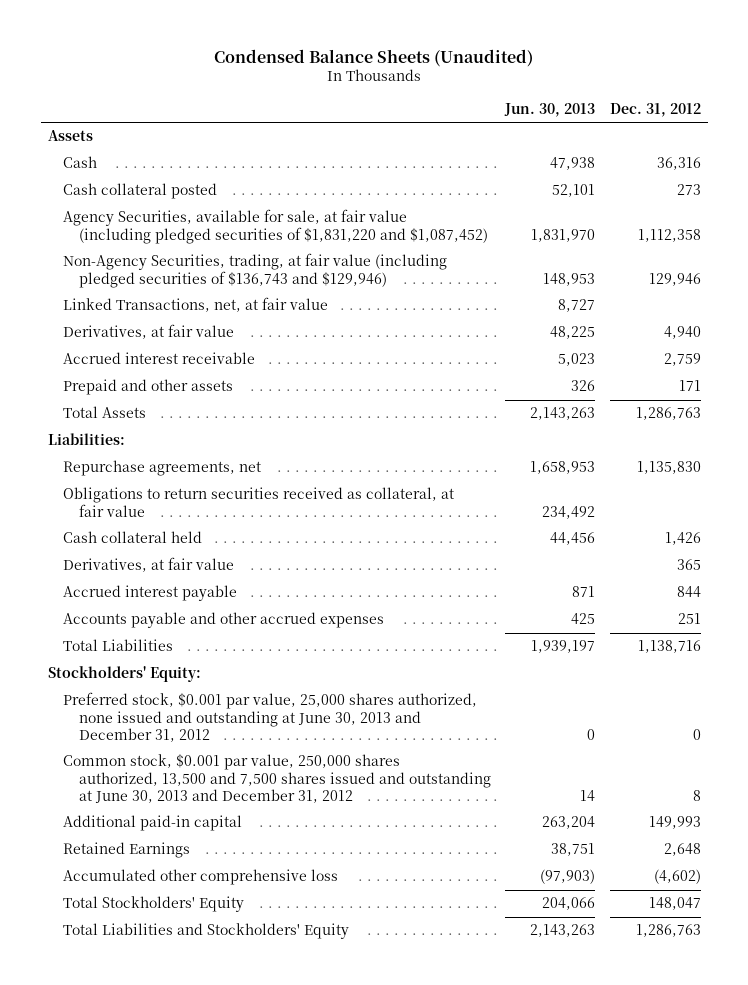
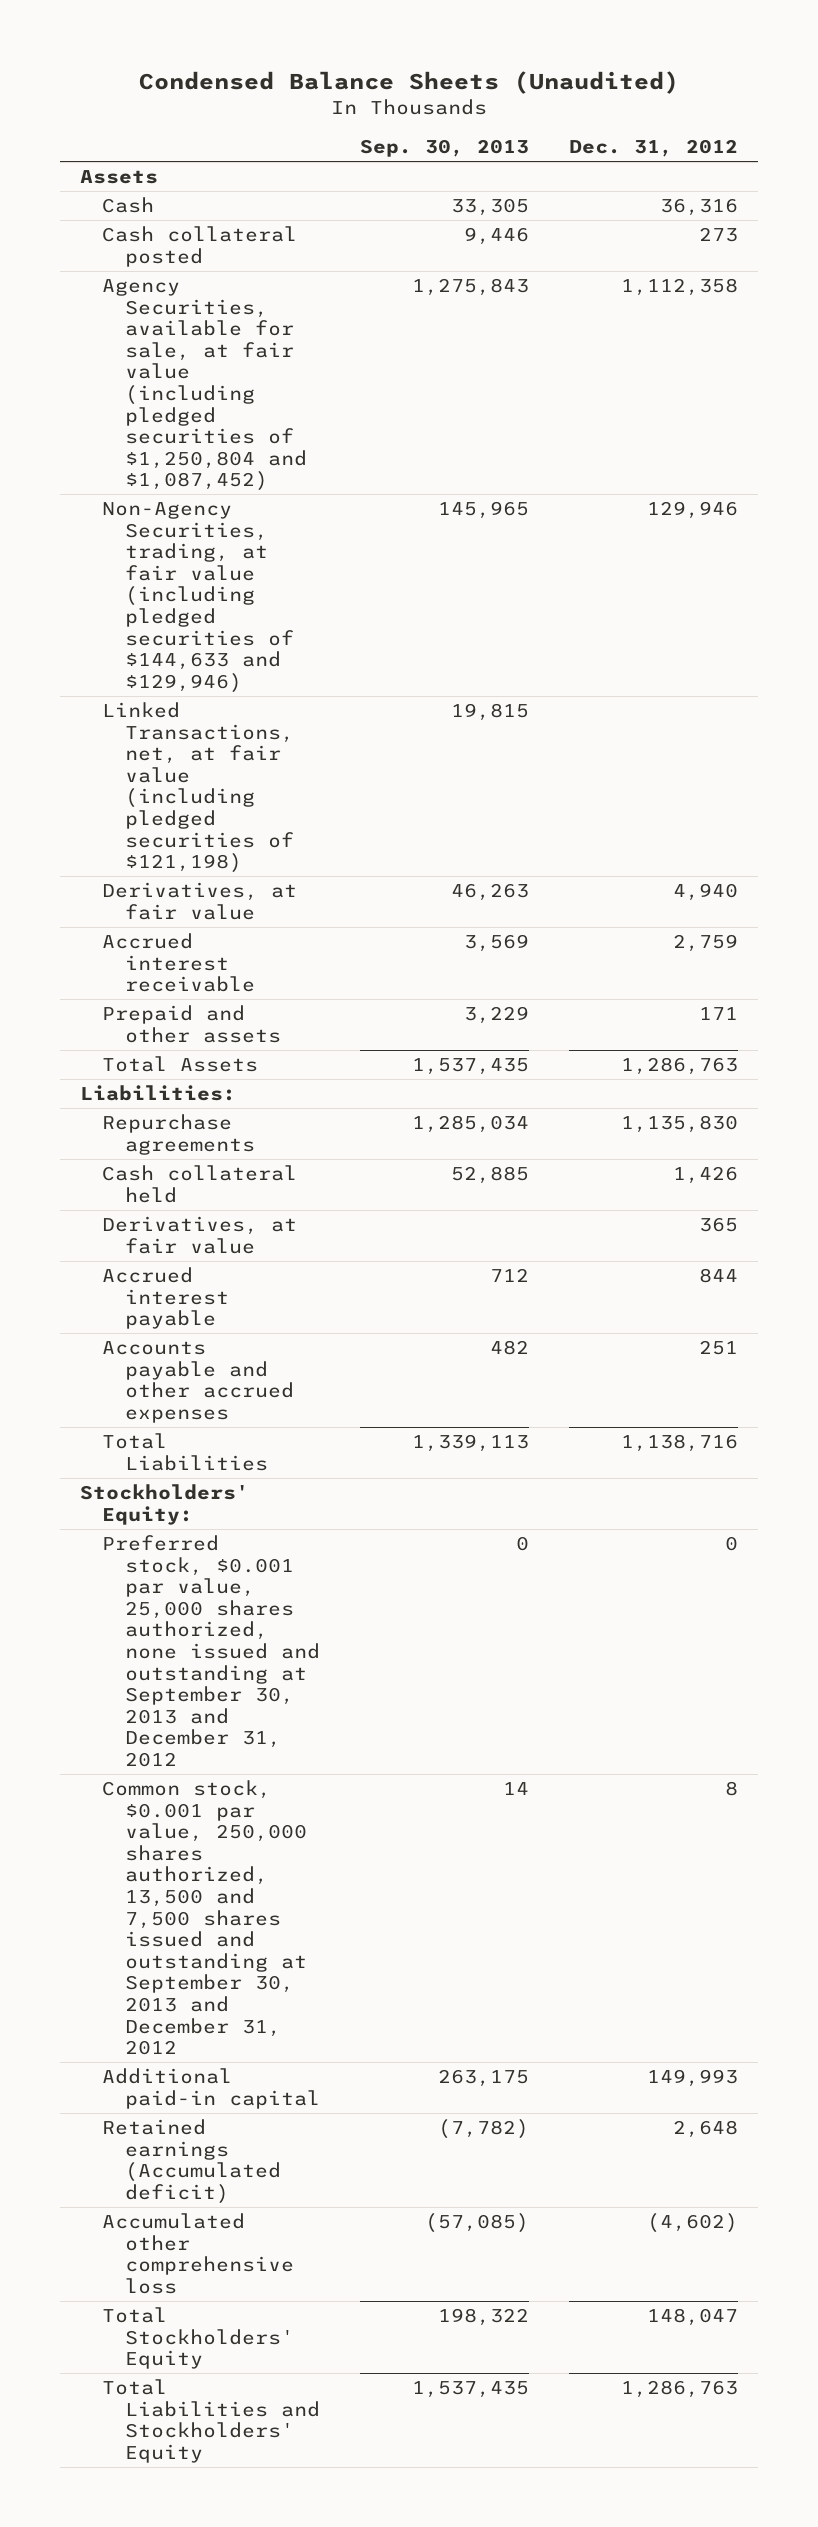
[504,102,596,117] Jun. 30, 2013 -> none
none -> [359,139,529,158] Sep. 30, 2013
[63,209,489,244] Agency Securities, available for sale, at fair value (including pledged securities of $1,831,220 and $1,087,452) -> [102,278,307,492] Agency Securities, available for sale, at fair value (including pledged securities of $1,250,804 and $1,087,452)
[63,253,448,288] Non-Agency Securities, trading, at fair value (including pledged securities of $136,743 and $129,946) -> [102,501,294,693] Non-Agency Securities, trading, at fair value (including pledged securities of $144,633 and $129,946)
[63,297,329,313] Linked Transactions, net, at fair value -> [102,701,294,874] Linked Transactions, net, at fair value (including pledged securities of $121,198)
[63,487,455,517] Obligations to return securities received as collateral, at fair value -> none
[63,460,262,477] Repurchase agreements, net -> [102,1113,255,1155] Repurchase agreements
[63,692,478,742] Preferred stock, $0.001 par value, 25,000 shares authorized, none issued and outstanding at June 30, 2013 and December 31, 2012 -> [102,1534,320,1767] Preferred stock, $0.001 par value, 25,000 shares authorized, none issued and outstanding at September 30, 2013 and December 31, 2012
[63,754,492,803] Common stock, $0.001 par value, 250,000 shares authorized, 13,500 and 7,500 shares issued and outstanding at June 30, 2013 and December 31, 2012 -> [102,1779,307,2056] Common stock, $0.001 par value, 250,000 shares authorized, 13,500 and 7,500 shares issued and outstanding at September 30, 2013 and December 31, 2012
[63,842,191,859] Retained Earnings -> [102,2118,281,2204] Retained earnings (Accumulated deficit)

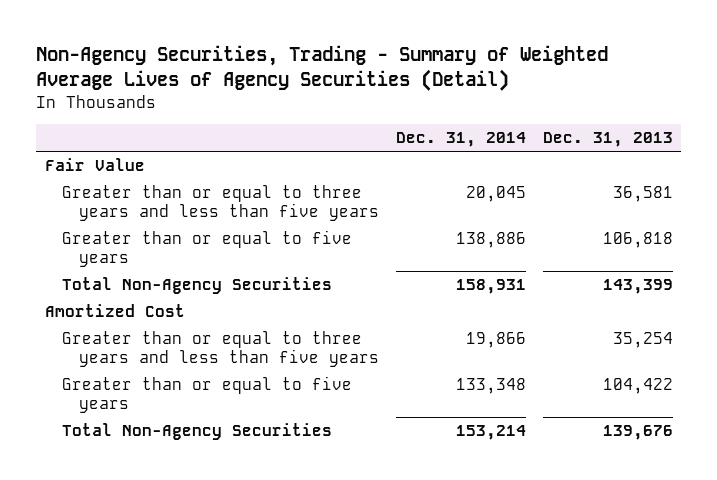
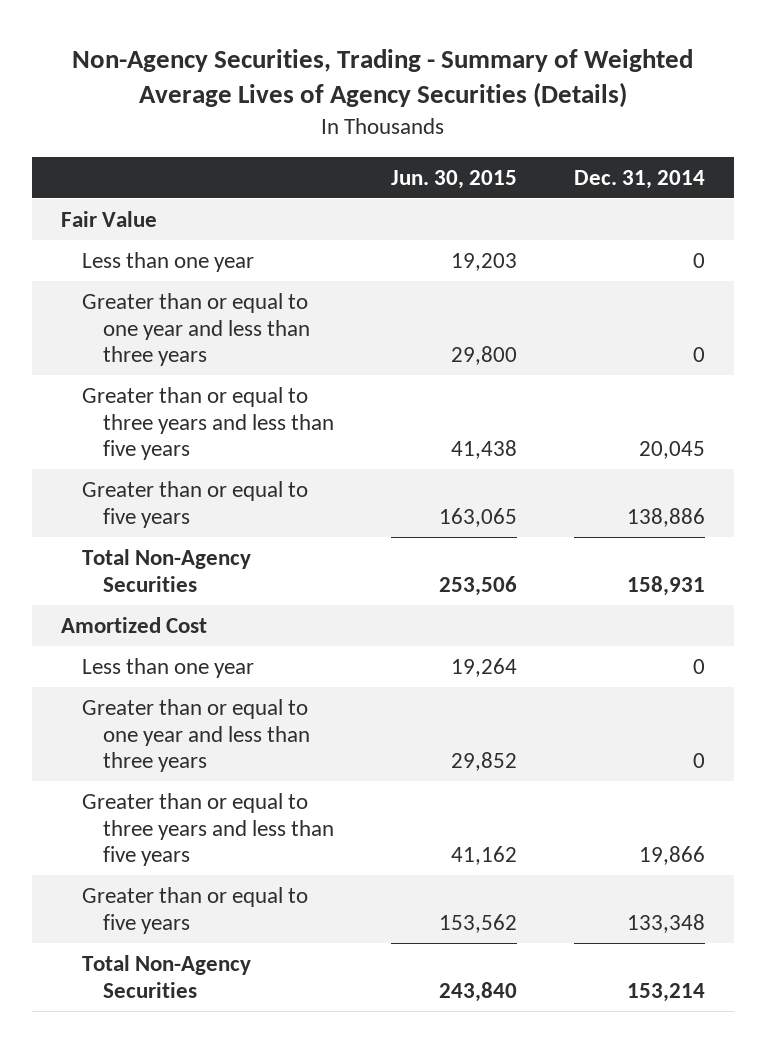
[36,45,609,92] Non-Agency Securities, Trading - Summary of Weighted Average Lives of Agency Securities (Detail) -> [71,48,693,109] Non-Agency Securities, Trading - Summary of Weighted Average Lives of Agency Securities (Details)
[542,132,673,148] Dec. 31, 2013 -> none
none -> [391,169,518,189] Jun. 30, 2015
none -> [81,251,254,272] Less than one year
none -> [81,292,311,367] Greater than or equal to one year and less than three years
none -> [81,657,254,678] Less than one year
none -> [81,698,311,773] Greater than or equal to one year and less than three years

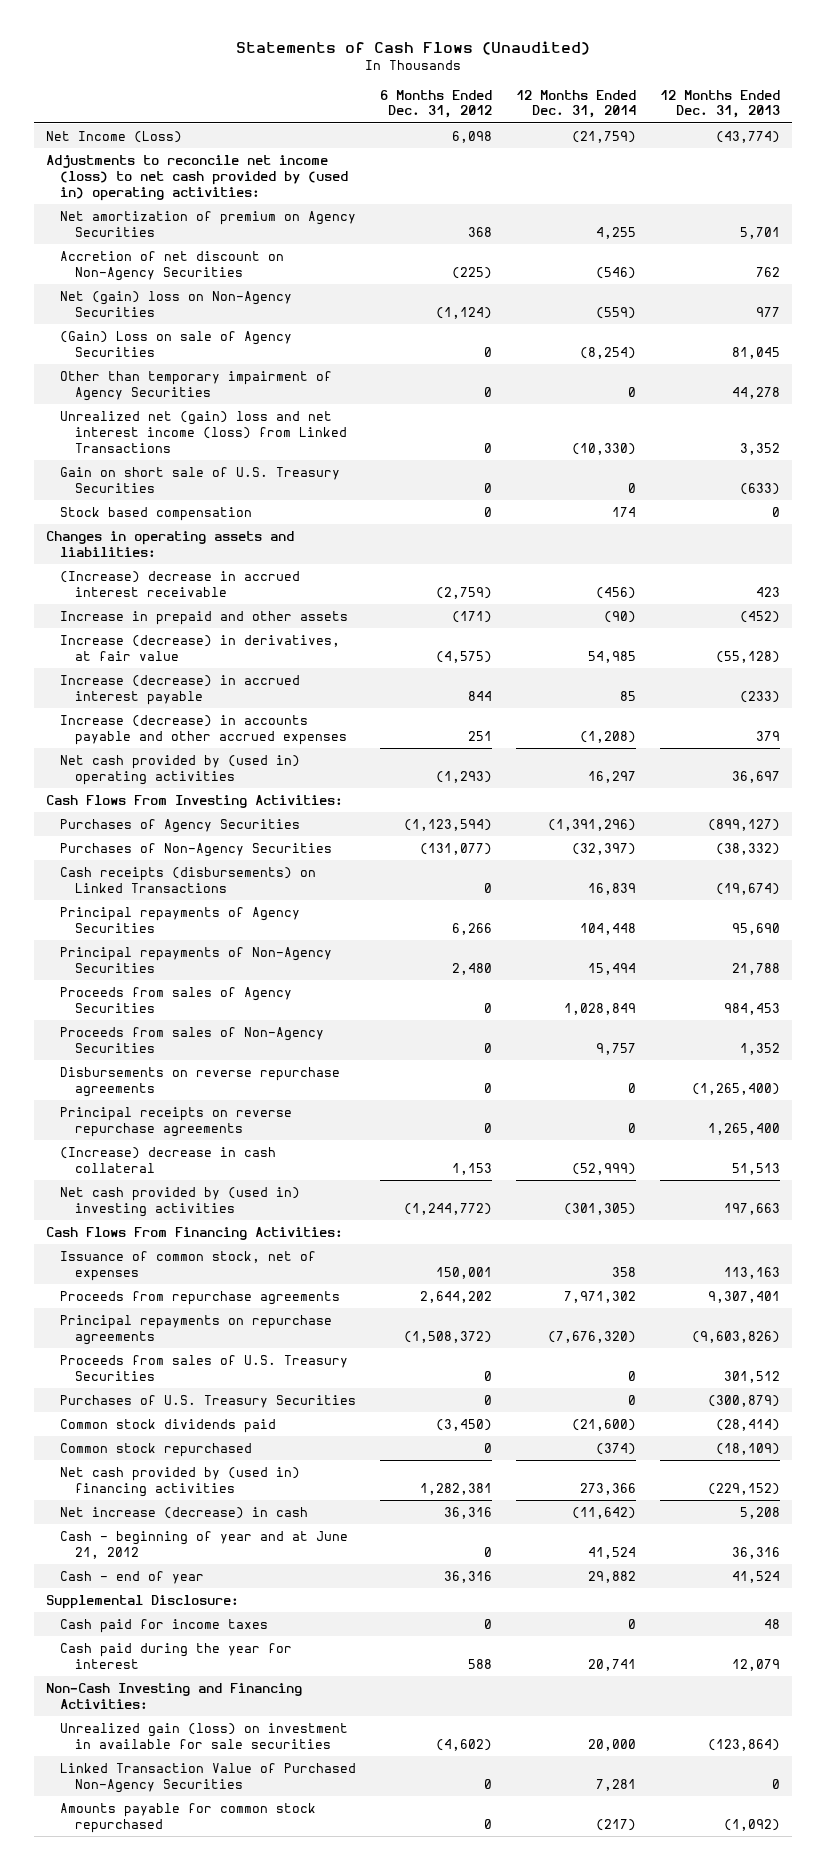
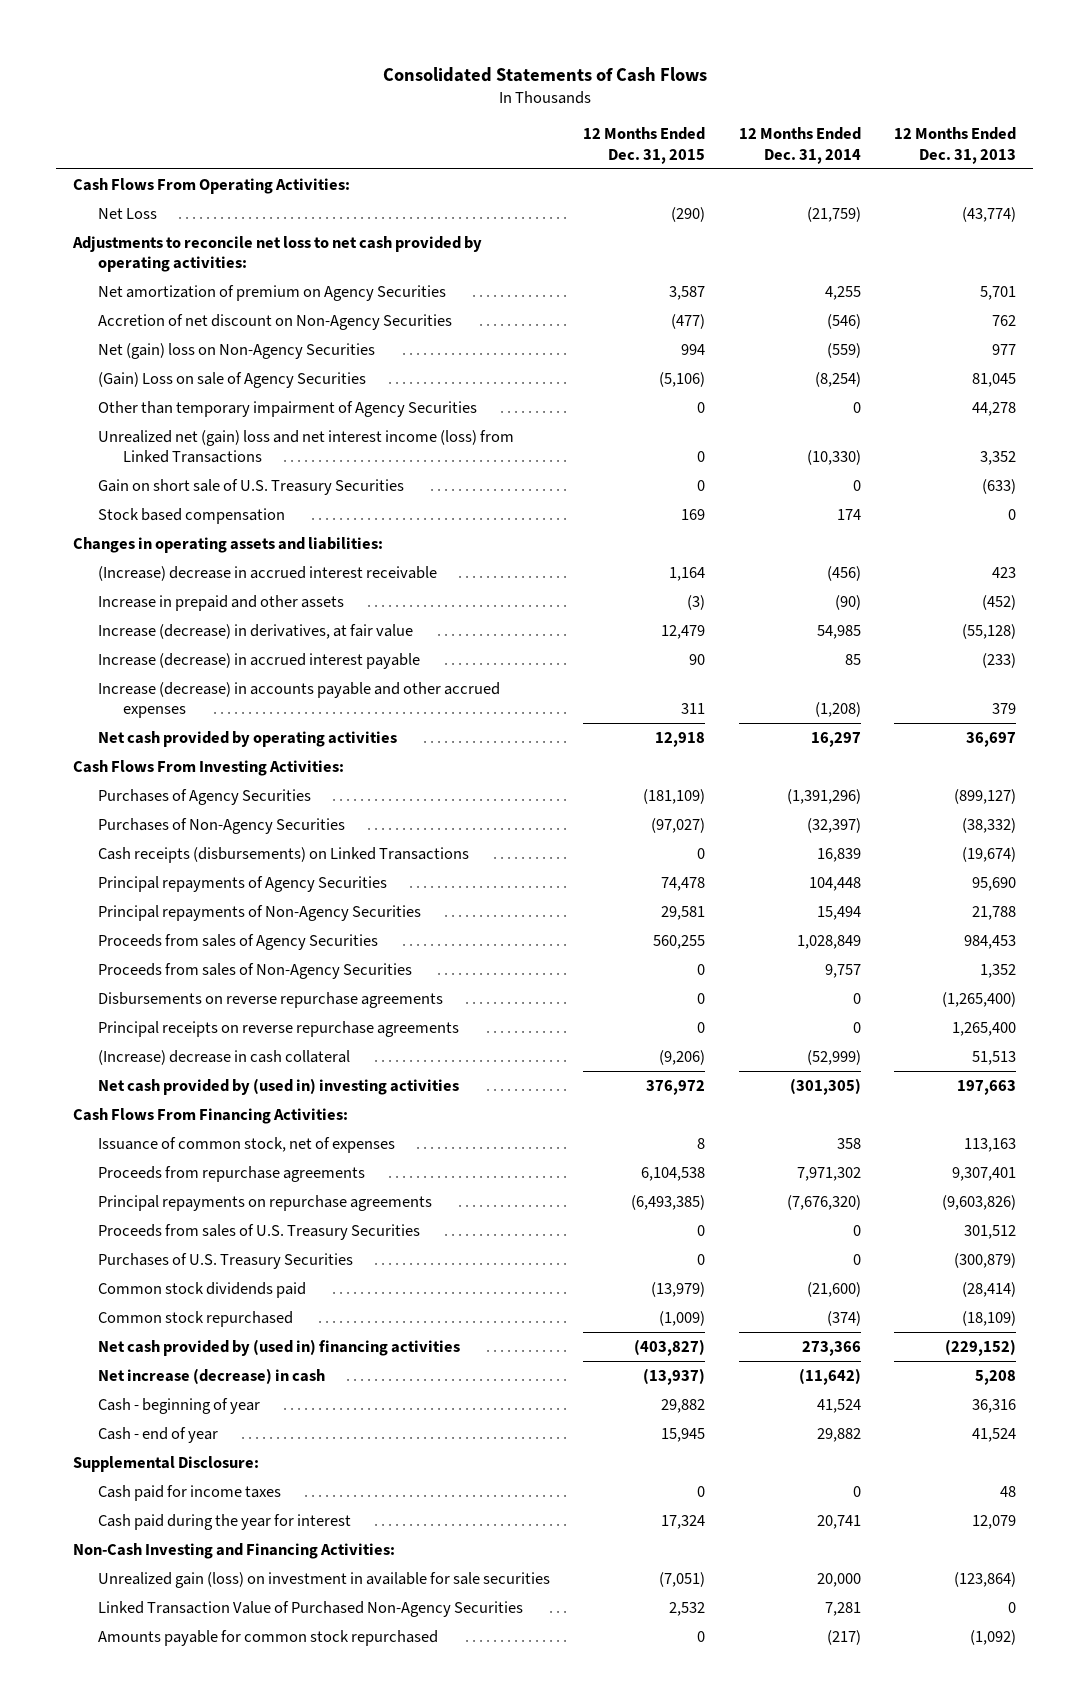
[235,41,590,56] Statements of Cash Flows (Unaudited) -> [382,67,707,83] Consolidated Statements of Cash Flows
[380,89,493,119] 6 Months Ended Dec. 31, 2012 -> none
none -> [583,127,706,164] 12 Months Ended Dec. 31, 2015
none -> [72,177,350,194] Cash Flows From Operating Activities:
[45,130,182,143] Net Income (Loss) -> [98,207,158,219] Net Loss
[45,154,349,201] Adjustments to reconcile net income (loss) to net cash provided by (used in) operating activities: -> [71,235,482,273] Adjustments to reconcile net loss to net cash provided by operating activities:
[60,754,301,785] Net cash provided by (used in) operating activities -> [98,730,398,747] Net cash provided by operating activities
[60,1530,349,1559] Cash - beginning of year and at June 21, 2012 -> [98,1397,261,1414] Cash - beginning of year

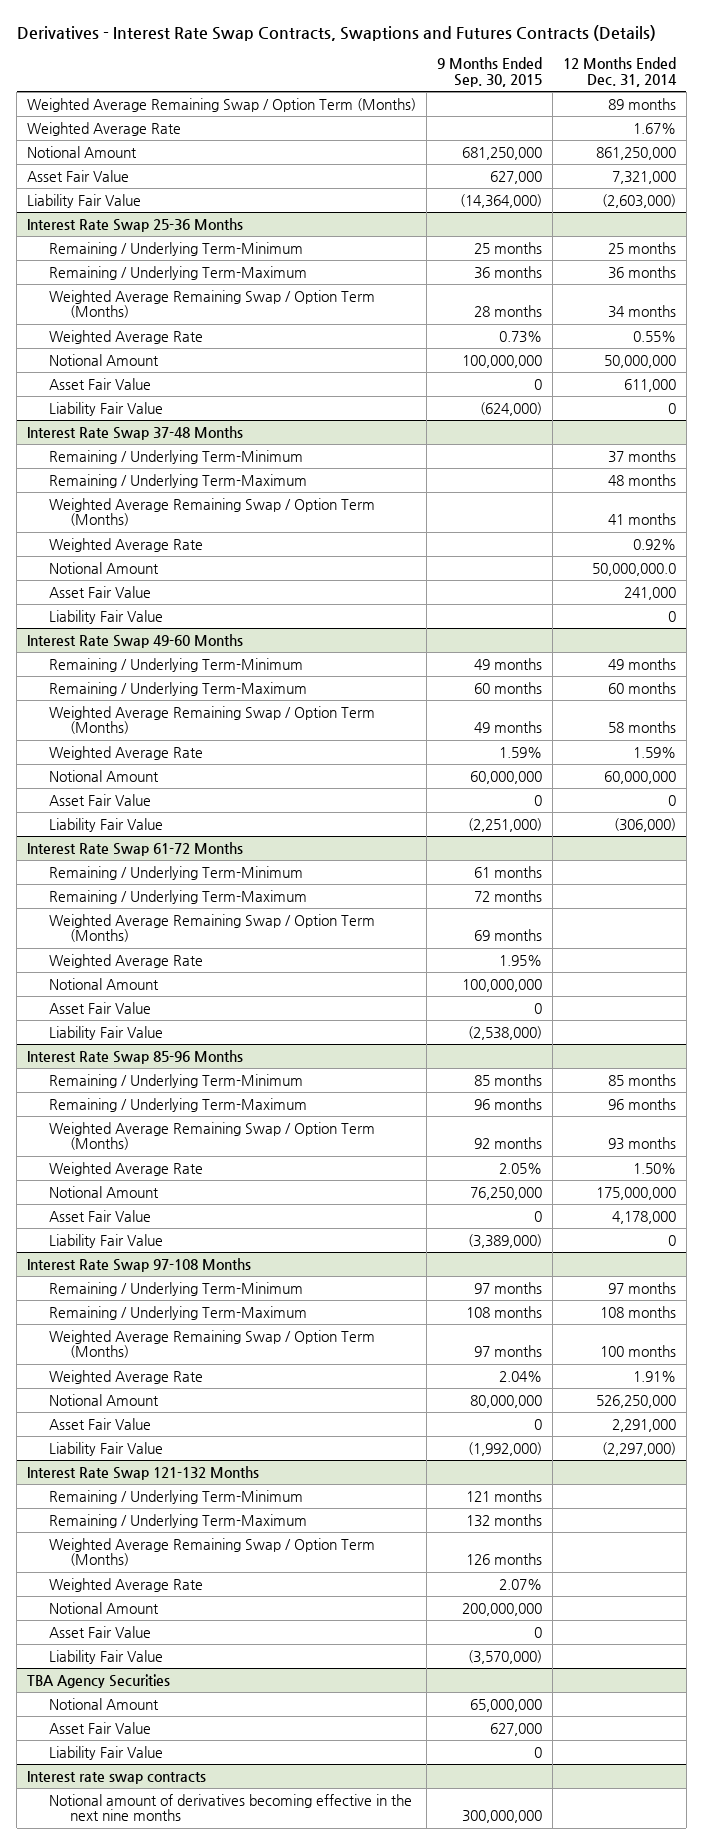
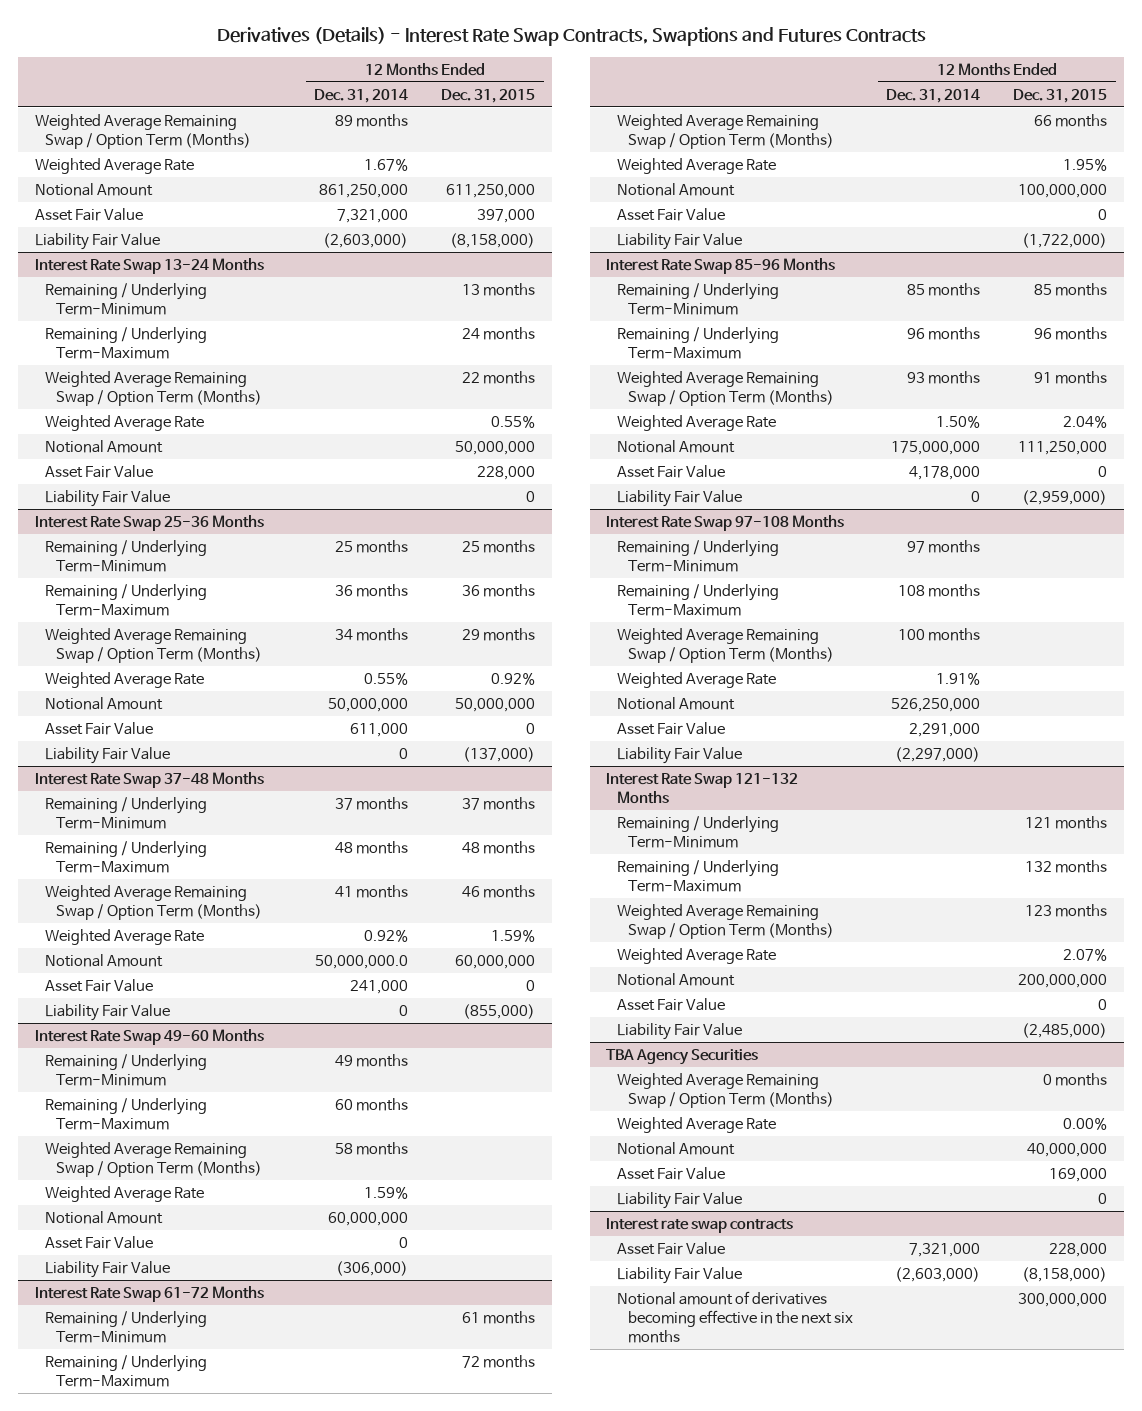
[16,24,656,41] Derivatives - Interest Rate Swap Contracts, Swaptions and Futures Contracts (Details) -> [216,27,926,47] Derivatives (Details) - Interest Rate Swap Contracts, Swaptions and Futures Contracts
[437,57,543,87] 9 Months Ended Sep. 30, 2015 -> none
none -> [441,88,536,103] Dec. 31, 2015
none -> [34,258,264,275] Interest Rate Swap 13-24 Months
none -> [45,283,208,315] Remaining / Underlying Term-Minimum
none -> [45,327,208,359] Remaining / Underlying Term-Maximum
none -> [45,371,262,406] Weighted Average Remaining Swap / Option Term (Months)
none -> [45,415,205,432] Weighted Average Rate
none -> [45,440,164,454] Notional Amount
none -> [45,465,154,479] Asset Fair Value
none -> [45,490,171,508] Liability Fair Value
none -> [617,1073,834,1108] Weighted Average Remaining Swap / Option Term (Months)
none -> [617,1117,777,1134] Weighted Average Rate
none -> [617,1242,726,1256] Asset Fair Value
none -> [617,1267,743,1285] Liability Fair Value
[48,1793,412,1822] Notional amount of derivatives becoming effective in the next nine months -> [617,1291,853,1343] Notional amount of derivatives becoming effective in the next six months

